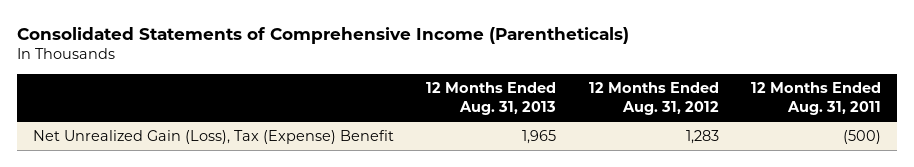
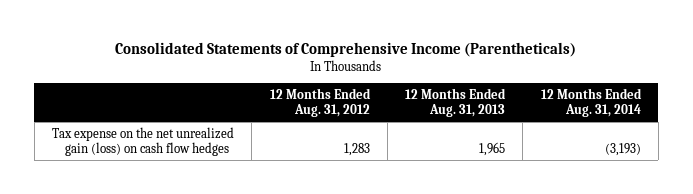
[751,82,882,116] 12 Months Ended Aug. 31, 2011 -> none
none -> [540,87,642,118] 12 Months Ended Aug. 31, 2014
[33,130,395,145] Net Unrealized Gain (Loss), Tax (Expense) Benefit -> [52,126,235,157] Tax expense on the net unrealized gain (loss) on cash flow hedges

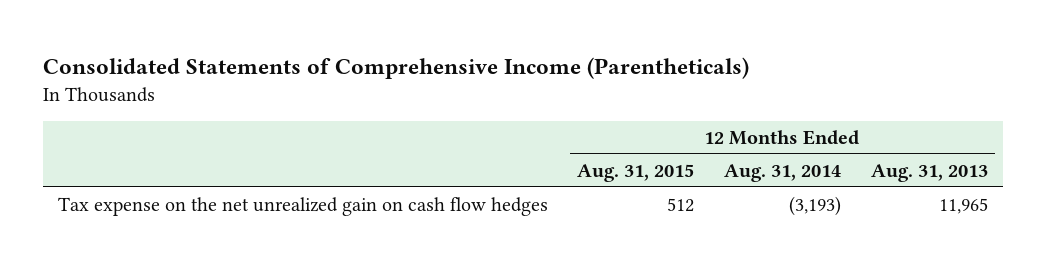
[269,87,371,118] 12 Months Ended Aug. 31, 2012 -> none
none -> [577,163,695,182] Aug. 31, 2015
[52,126,235,157] Tax expense on the net unrealized gain (loss) on cash flow hedges -> [57,196,548,216] Tax expense on the net unrealized gain on cash flow hedges
[479,142,506,157] 1,965 -> [938,197,988,214] 11,965

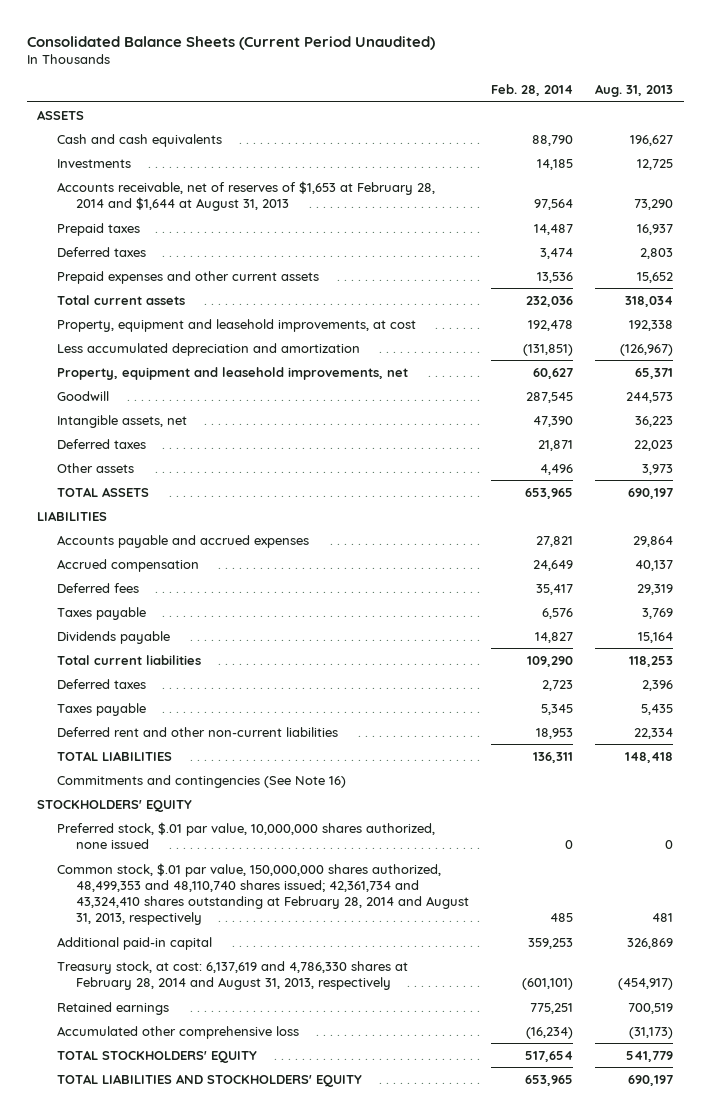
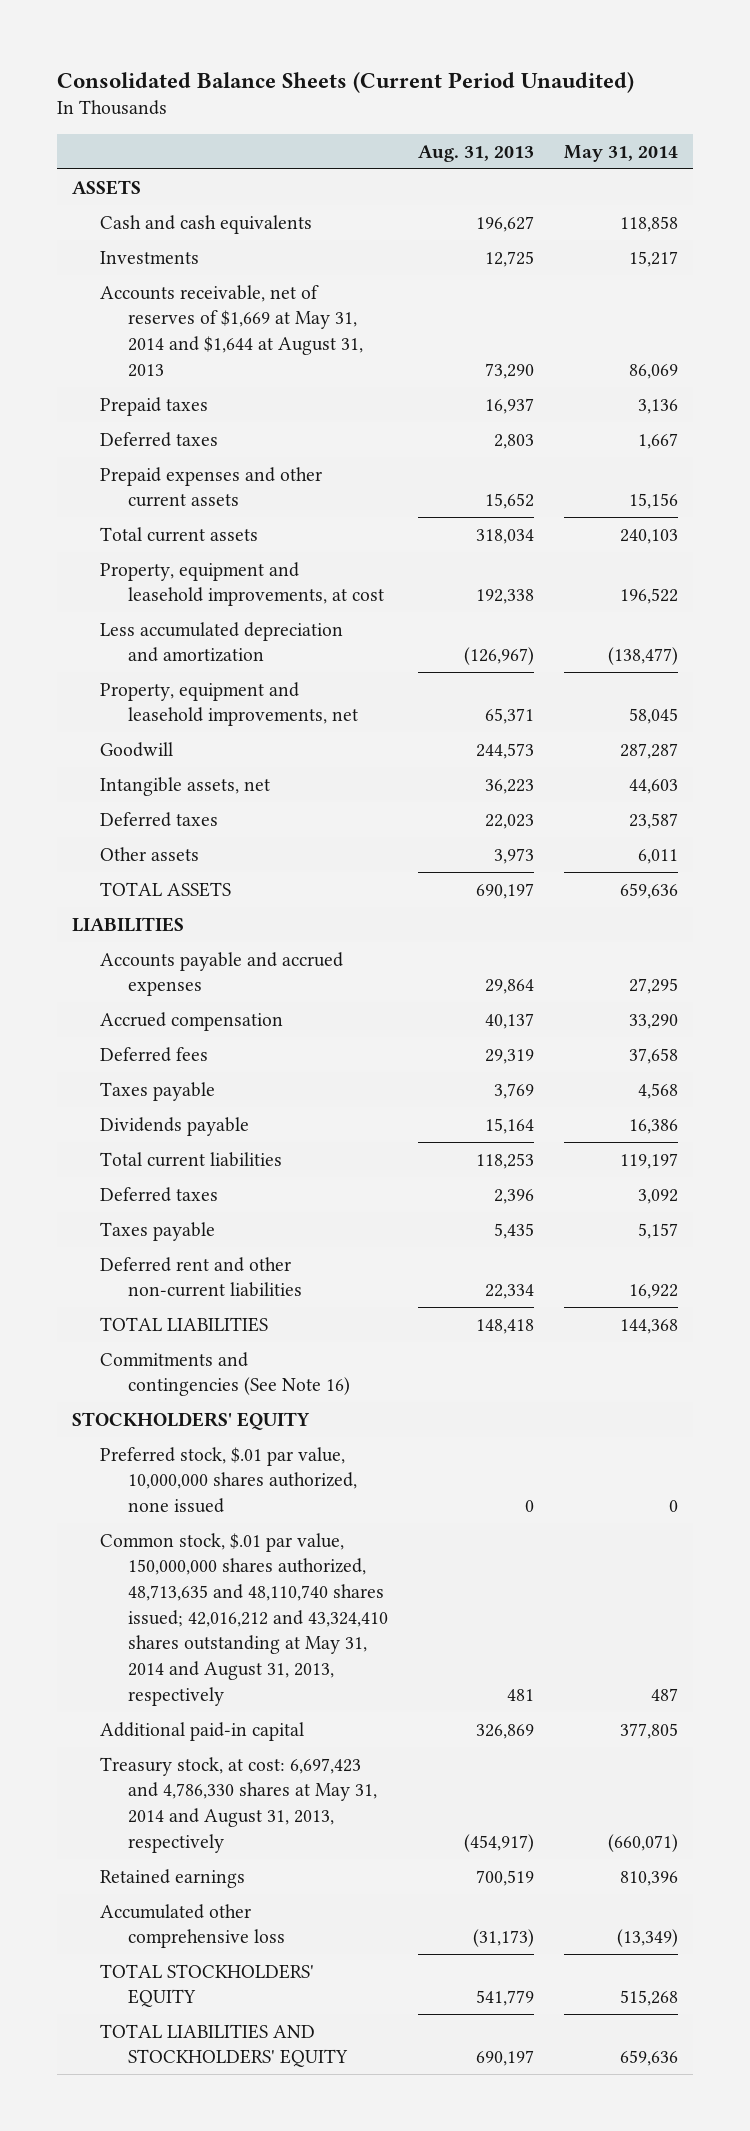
[491,84,574,97] Feb. 28, 2014 -> none
none -> [564,144,679,162] May 31, 2014
[56,180,435,212] Accounts receivable, net of reserves of $1,653 at February 28, 2014 and $1,644 at August 31, 2013 -> [99,284,363,377] Accounts receivable, net of reserves of $1,669 at May 31, 2014 and $1,644 at August 31, 2013
[56,862,470,926] Common stock, $.01 par value, 150,000,000 shares authorized, 48,499,353 and 48,110,740 shares issued; 42,361,734 and 43,324,410 shares outstanding at February 28, 2014 and August 31, 2013, respectively -> [99,1532,388,1706] Common stock, $.01 par value, 150,000,000 shares authorized, 48,713,635 and 48,110,740 shares issued; 42,016,212 and 43,324,410 shares outstanding at May 31, 2014 and August 31, 2013, respectively
[56,960,408,991] Treasury stock, at cost: 6,137,619 and 4,786,330 shares at February 28, 2014 and August 31, 2013, respectively -> [99,1756,377,1853] Treasury stock, at cost: 6,697,423 and 4,786,330 shares at May 31, 2014 and August 31, 2013, respectively

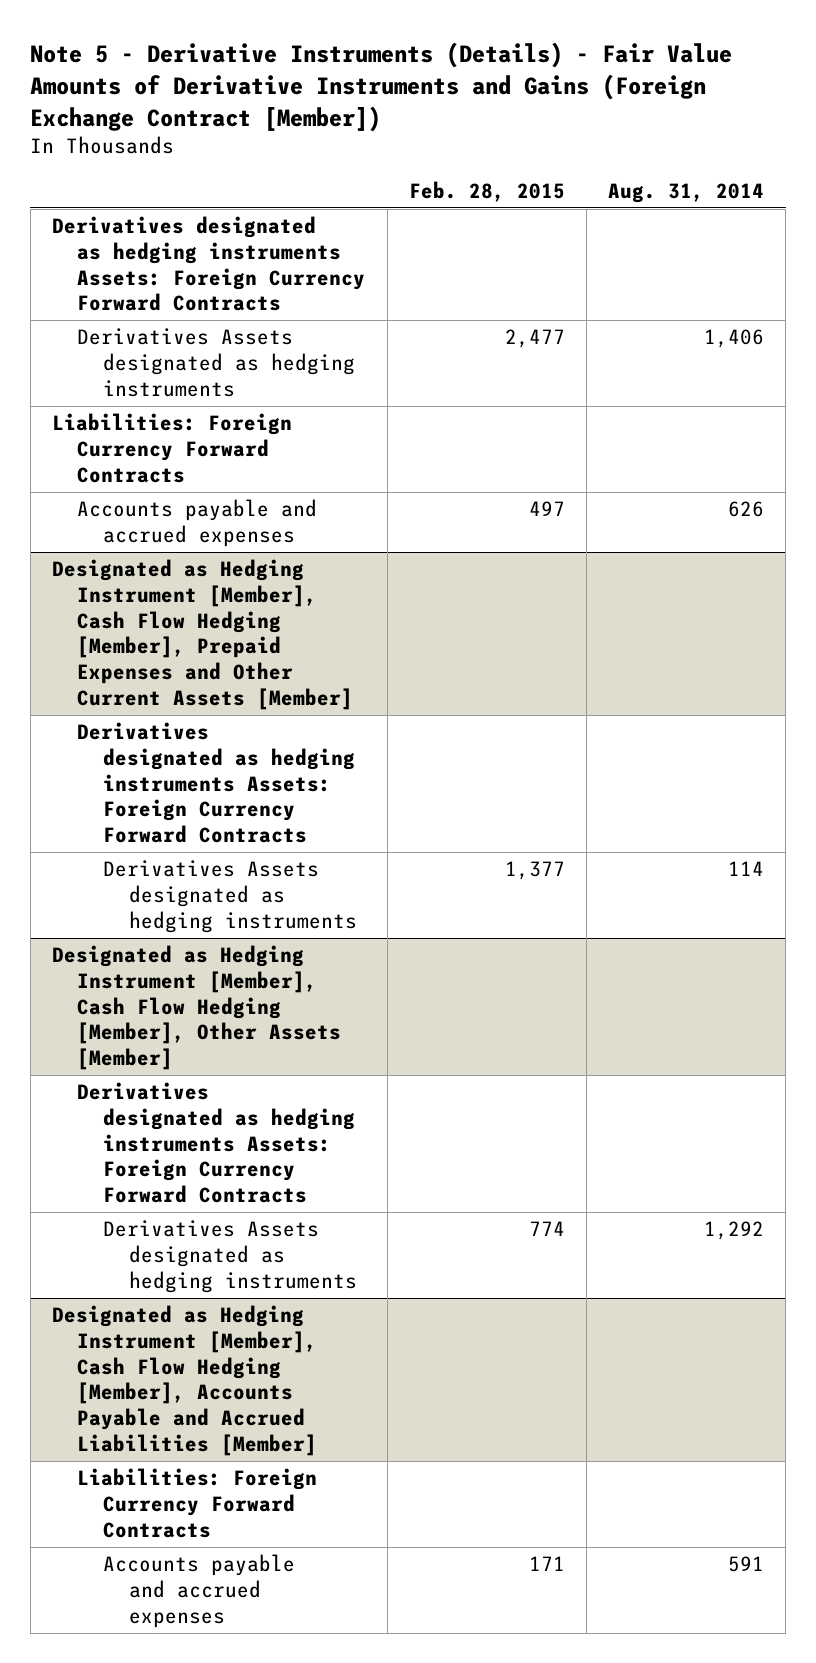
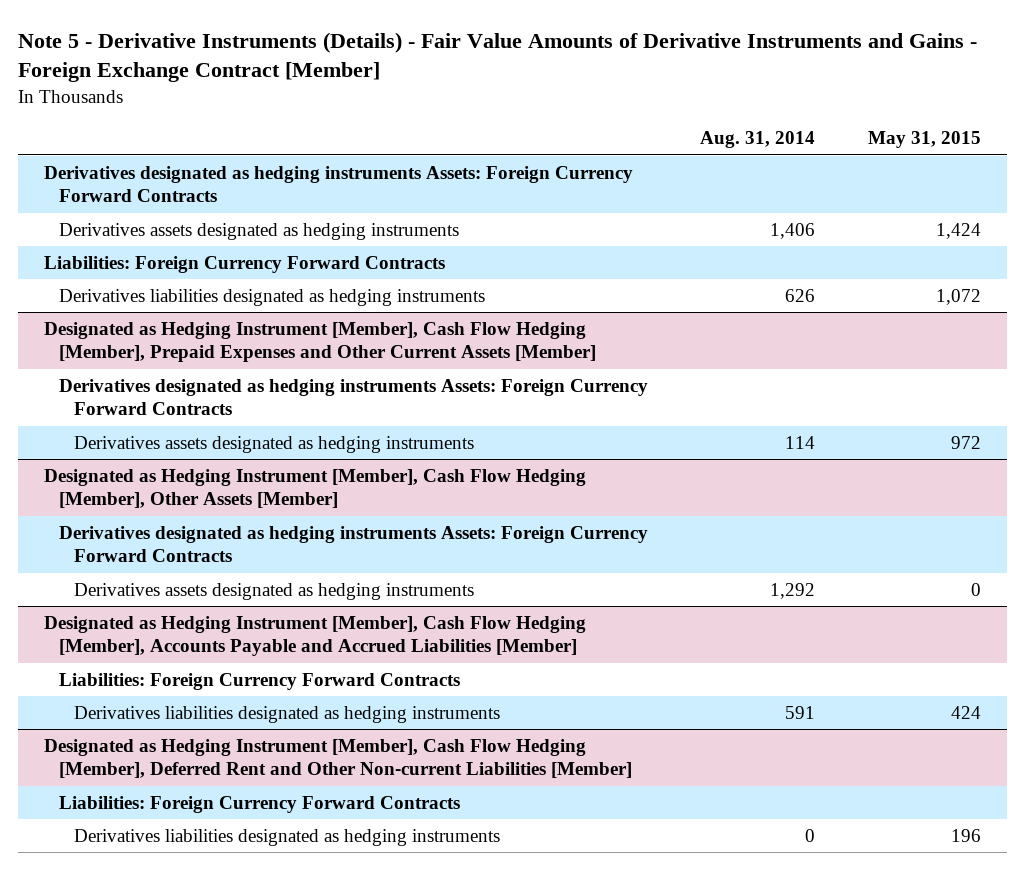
[30,42,733,132] Note 5 - Derivative Instruments (Details) - Fair Value Amounts of Derivative Instruments and Gains (Foreign Exchange Contract [Member]) -> [18,31,978,83] Note 5 - Derivative Instruments (Details) - Fair Value Amounts of Derivative Instruments and Gains - Foreign Exchange Contract [Member]
[408,180,565,202] Feb. 28, 2015 -> none
none -> [867,131,981,149] May 31, 2015
[77,328,355,397] Derivatives Assets designated as hedging instruments -> [59,222,460,240] Derivatives assets designated as hedging instruments
[77,499,318,547] Accounts payable and accrued expenses -> [59,288,486,306] Derivatives liabilities designated as hedging instruments
[102,860,357,933] Derivatives Assets designated as hedging instruments -> [74,435,475,453] Derivatives assets designated as hedging instruments
[102,1220,357,1293] Derivatives Assets designated as hedging instruments -> [74,582,475,600] Derivatives assets designated as hedging instruments
[102,1554,295,1628] Accounts payable and accrued expenses -> [74,705,501,723] Derivatives liabilities designated as hedging instruments
none -> [44,738,633,779] Designated as Hedging Instrument [Member], Cash Flow Hedging [Member], Deferred Rent and Other Non-current Liabilities [Member]
none -> [59,795,461,813] Liabilities: Foreign Currency Forward Contracts
none -> [74,828,501,846] Derivatives liabilities designated as hedging instruments

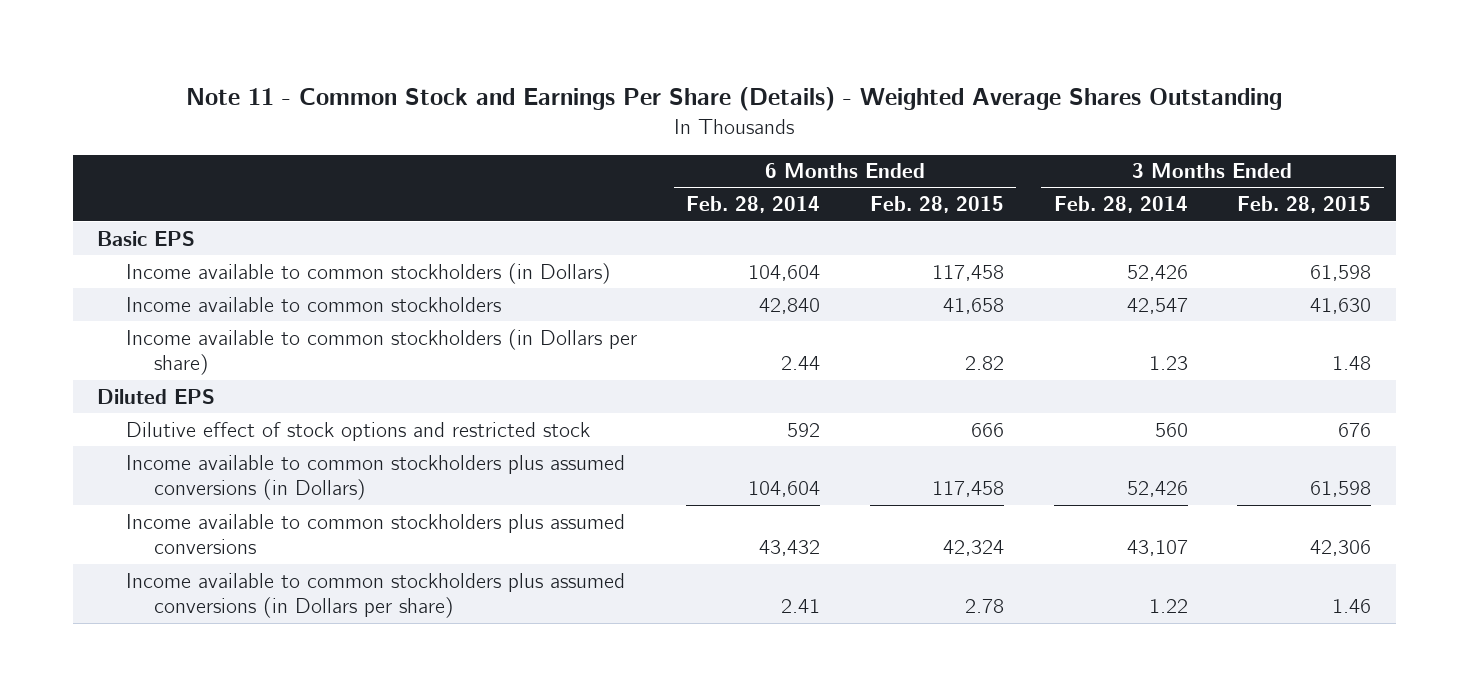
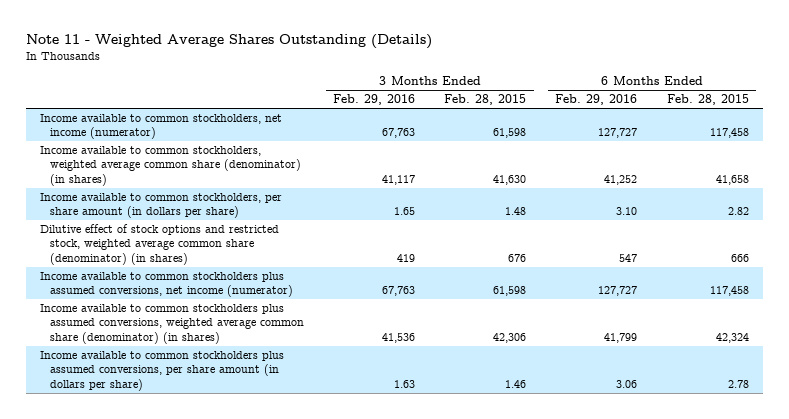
[186,87,1283,112] Note 11 - Common Stock and Earnings Per Share (Details) - Weighted Average Shares Outstanding -> [25,34,432,50] Note 11 - Weighted Average Shares Outstanding (Details)
[686,196,821,214] Feb. 28, 2014 -> none
[1053,196,1188,214] Feb. 28, 2014 -> none
none -> [333,94,416,106] Feb. 29, 2016
none -> [555,94,638,106] Feb. 29, 2016
[97,230,196,246] Basic EPS -> none
[97,388,216,404] Diluted EPS -> none
[125,262,611,284] Income available to common stockholders (in Dollars) -> [40,114,283,140] Income available to common stockholders, net income (numerator)
[125,296,501,312] Income available to common stockholders -> [40,146,301,186] Income available to common stockholders, weighted average common share (denominator) (in shares)
[125,328,637,376] Income available to common stockholders (in Dollars per share) -> [40,193,283,219] Income available to common stockholders, per share amount (in dollars per share)
[125,421,590,441] Dilutive effect of stock options and restricted stock -> [40,224,280,265] Dilutive effect of stock options and restricted stock, weighted average common share (denominator) (in shares)
[125,454,625,501] Income available to common stockholders plus assumed conversions (in Dollars) -> [40,272,293,298] Income available to common stockholders plus assumed conversions, net income (numerator)
[125,513,625,555] Income available to common stockholders plus assumed conversions -> [40,304,304,344] Income available to common stockholders plus assumed conversions, weighted average common share (denominator) (in shares)
[125,572,625,619] Income available to common stockholders plus assumed conversions (in Dollars per share) -> [40,351,285,391] Income available to common stockholders plus assumed conversions, per share amount (in dollars per share)

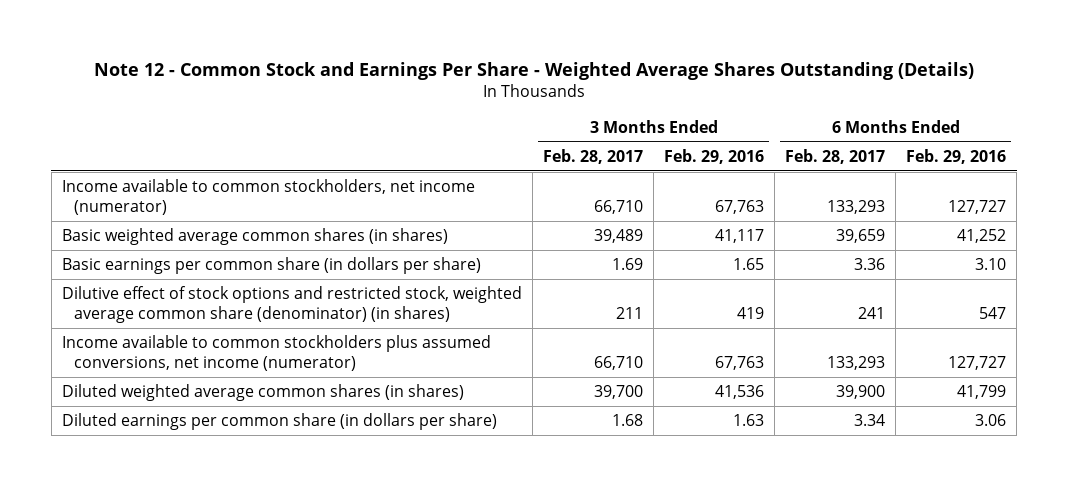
[25,34,432,50] Note 11 - Weighted Average Shares Outstanding (Details) -> [94,61,975,80] Note 12 - Common Stock and Earnings Per Share - Weighted Average Shares Outstanding (Details)
[444,94,527,106] Feb. 28, 2015 -> none
[666,94,749,106] Feb. 28, 2015 -> none
none -> [542,148,643,164] Feb. 28, 2017
none -> [785,148,886,164] Feb. 28, 2017
[40,146,301,186] Income available to common stockholders, weighted average common share (denominator) (in shares) -> [61,228,448,246] Basic weighted average common shares (in shares)
[40,193,283,219] Income available to common stockholders, per share amount (in dollars per share) -> [61,257,481,275] Basic earnings per common share (in dollars per share)
[40,304,304,344] Income available to common stockholders plus assumed conversions, weighted average common share (denominator) (in shares) -> [61,384,464,402] Diluted weighted average common shares (in shares)
[40,351,285,391] Income available to common stockholders plus assumed conversions, per share amount (in dollars per share) -> [61,413,497,431] Diluted earnings per common share (in dollars per share)

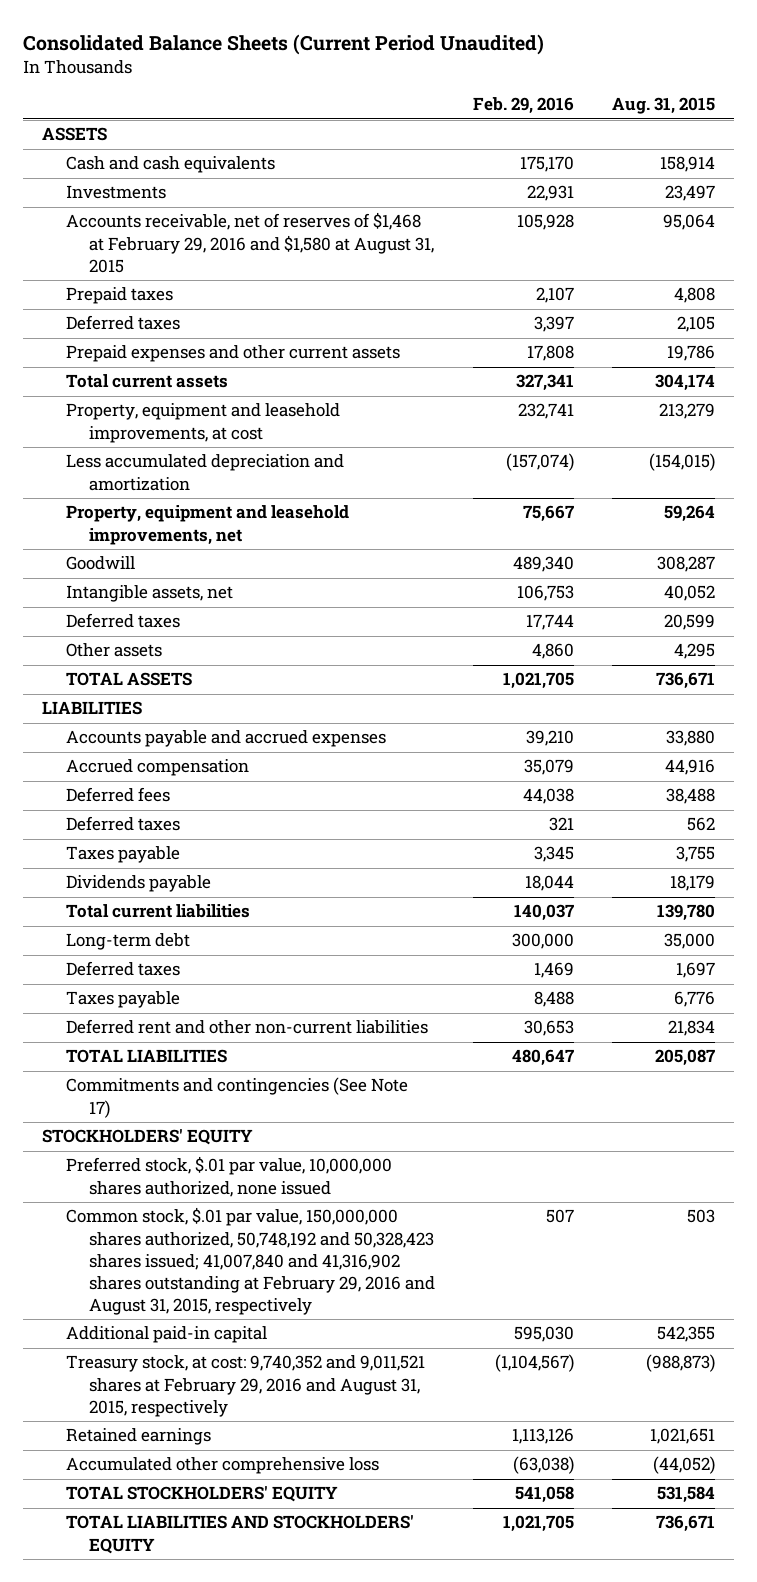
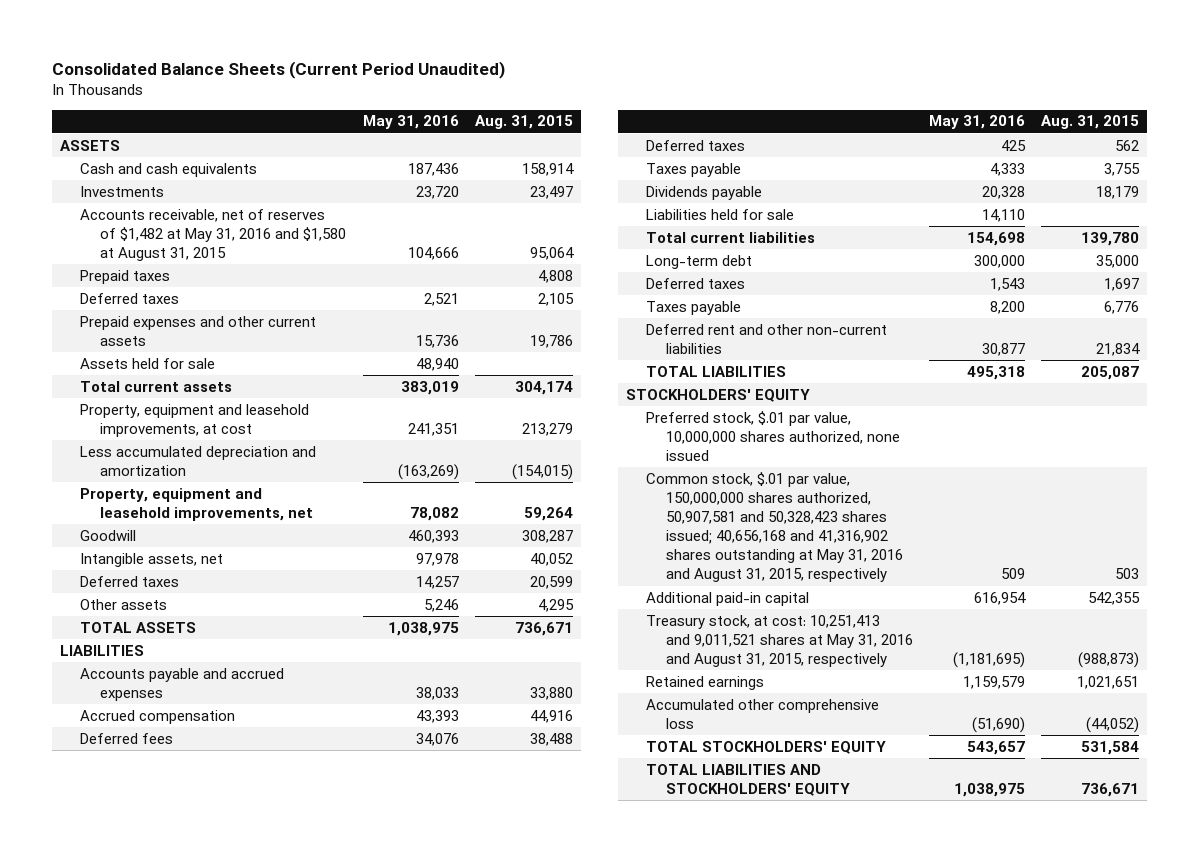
[472,97,574,115] Feb. 29, 2016 -> none
none -> [362,115,459,130] May 31, 2016
[65,212,434,273] Accounts receivable, net of reserves of $1,468 at February 29, 2016 and $1,580 at August 31, 2015 -> [79,208,346,261] Accounts receivable, net of reserves of $1,482 at May 31, 2016 and $1,580 at August 31, 2015
none -> [79,357,215,369] Assets held for sale
none -> [646,208,795,220] Liabilities held for sale
[65,1077,408,1118] Commitments and contingencies (See Note 17) -> none
[65,1207,435,1315] Common stock, $.01 par value, 150,000,000 shares authorized, 50,748,192 and 50,328,423 shares issued; 41,007,840 and 41,316,902 shares outstanding at February 29, 2016 and August 31, 2015, respectively -> [646,471,904,583] Common stock, $.01 par value, 150,000,000 shares authorized, 50,907,581 and 50,328,423 shares issued; 40,656,168 and 41,316,902 shares outstanding at May 31, 2016 and August 31, 2015, respectively
[65,1355,425,1417] Treasury stock, at cost: 9,740,352 and 9,011,521 shares at February 29, 2016 and August 31, 2015, respectively -> [646,614,914,667] Treasury stock, at cost: 10,251,413 and 9,011,521 shares at May 31, 2016 and August 31, 2015, respectively

